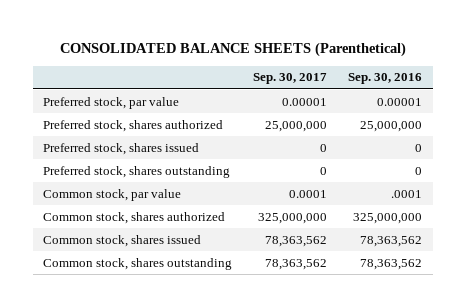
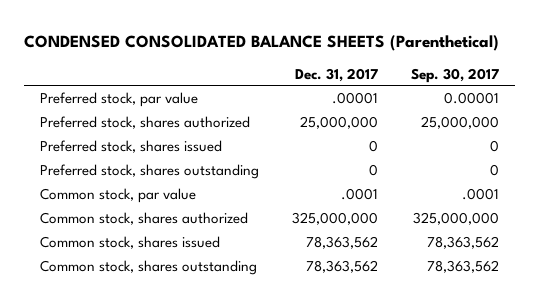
[59,41,406,57] CONSOLIDATED BALANCE SHEETS (Parenthetical) -> [24,35,500,52] CONDENSED CONSOLIDATED BALANCE SHEETS (Parenthetical)
[348,73,423,85] Sep. 30, 2016 -> none
none -> [295,67,379,82] Dec. 31, 2017
[289,189,328,198] 0.0001 -> [461,187,499,200] .0001

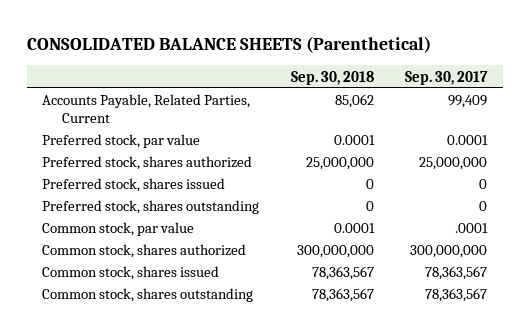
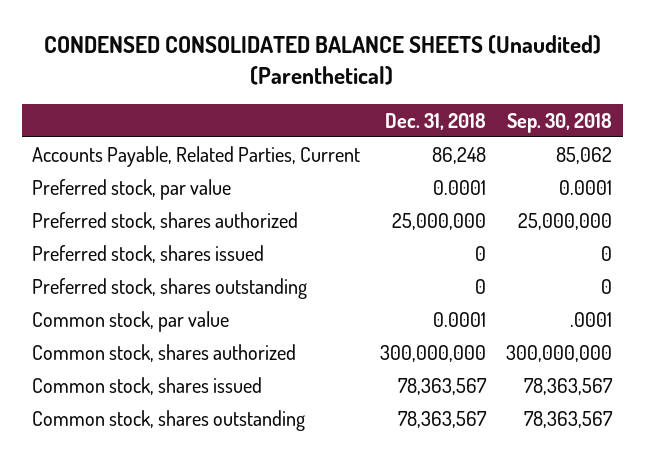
[26,36,431,54] CONSOLIDATED BALANCE SHEETS (Parenthetical) -> [44,35,602,86] CONDENSED CONSOLIDATED BALANCE SHEETS (Unaudited) (Parenthetical)
[405,70,489,85] Sep. 30, 2017 -> none
none -> [385,112,487,130] Dec. 31, 2018
[333,223,375,234] 0.0001 -> [570,311,613,327] .0001

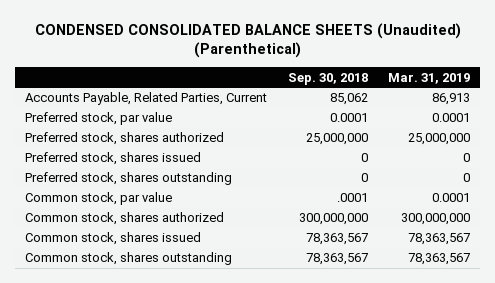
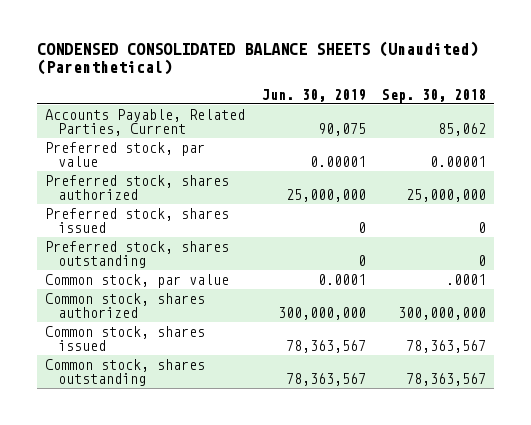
[388,72,471,84] Mar. 31, 2019 -> none
none -> [261,88,366,102] Jun. 30, 2019
[329,113,368,123] 0.0001 -> [429,156,486,168] 0.00001

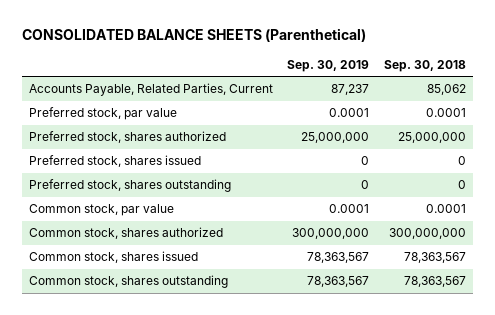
[37,41,479,76] CONDENSED CONSOLIDATED BALANCE SHEETS (Unaudited) (Parenthetical) -> [21,28,366,43] CONSOLIDATED BALANCE SHEETS (Parenthetical)
[261,88,366,102] Jun. 30, 2019 -> none
none -> [287,59,370,72] Sep. 30, 2019
[429,156,486,168] 0.00001 -> [425,108,466,118] 0.0001
[445,273,486,285] .0001 -> [425,204,466,214] 0.0001

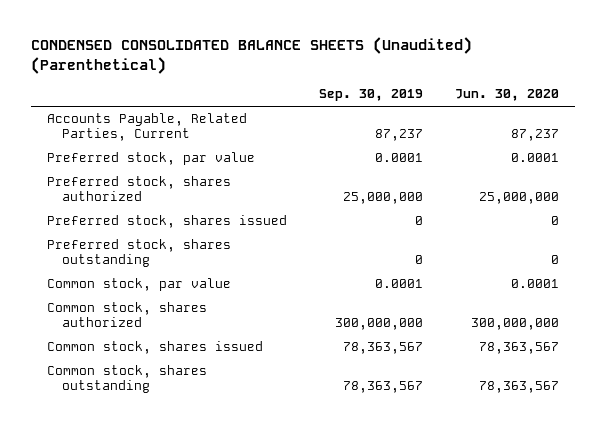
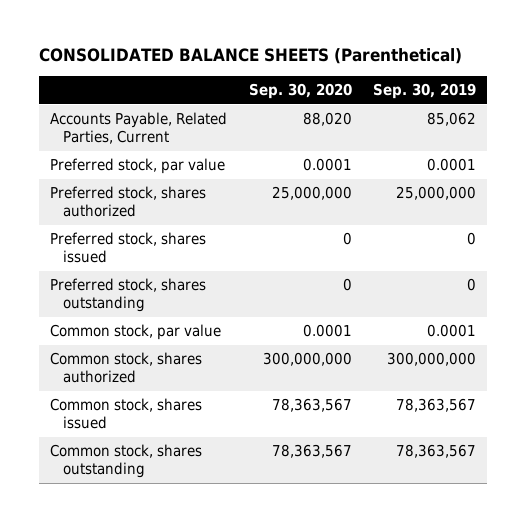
[31,37,473,74] CONDENSED CONSOLIDATED BALANCE SHEETS (Unaudited) (Parenthetical) -> [39,48,463,65] CONSOLIDATED BALANCE SHEETS (Parenthetical)
[454,89,559,102] Jun. 30, 2020 -> none
none -> [248,82,352,99] Sep. 30, 2020
[374,129,423,142] 87,237 -> [427,112,477,127] 85,062

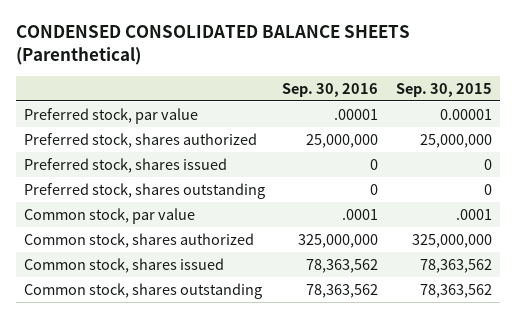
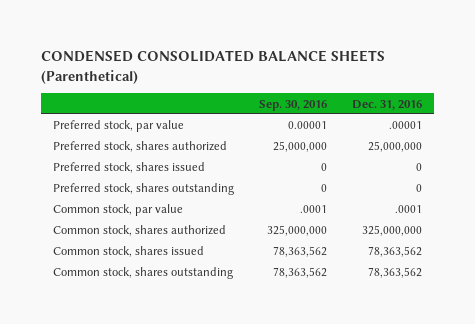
[395,82,492,97] Sep. 30, 2015 -> none
none -> [351,99,422,110] Dec. 31, 2016
[334,108,379,120] .00001 -> [287,121,327,130] 0.00001

